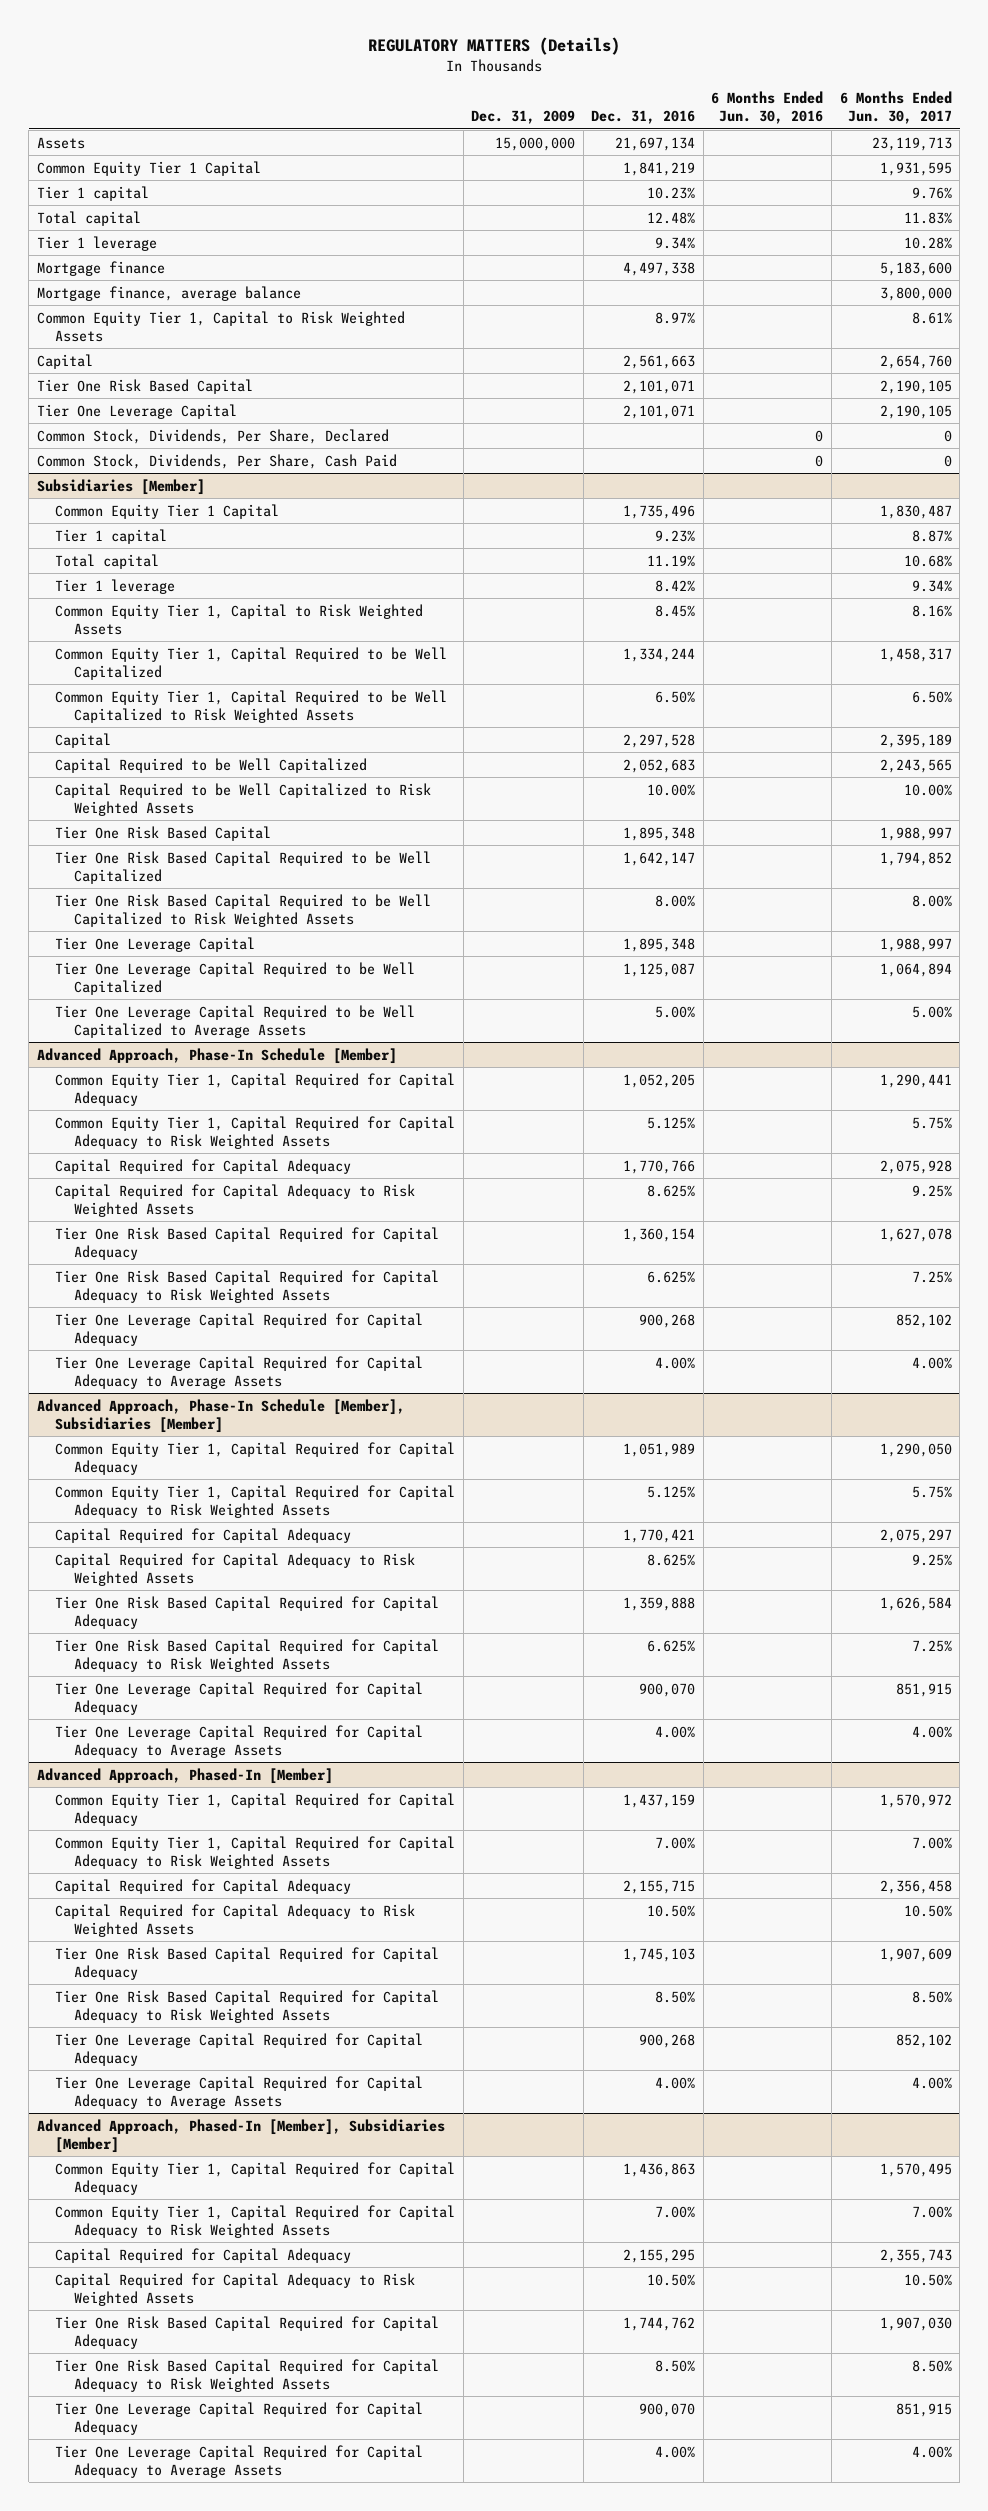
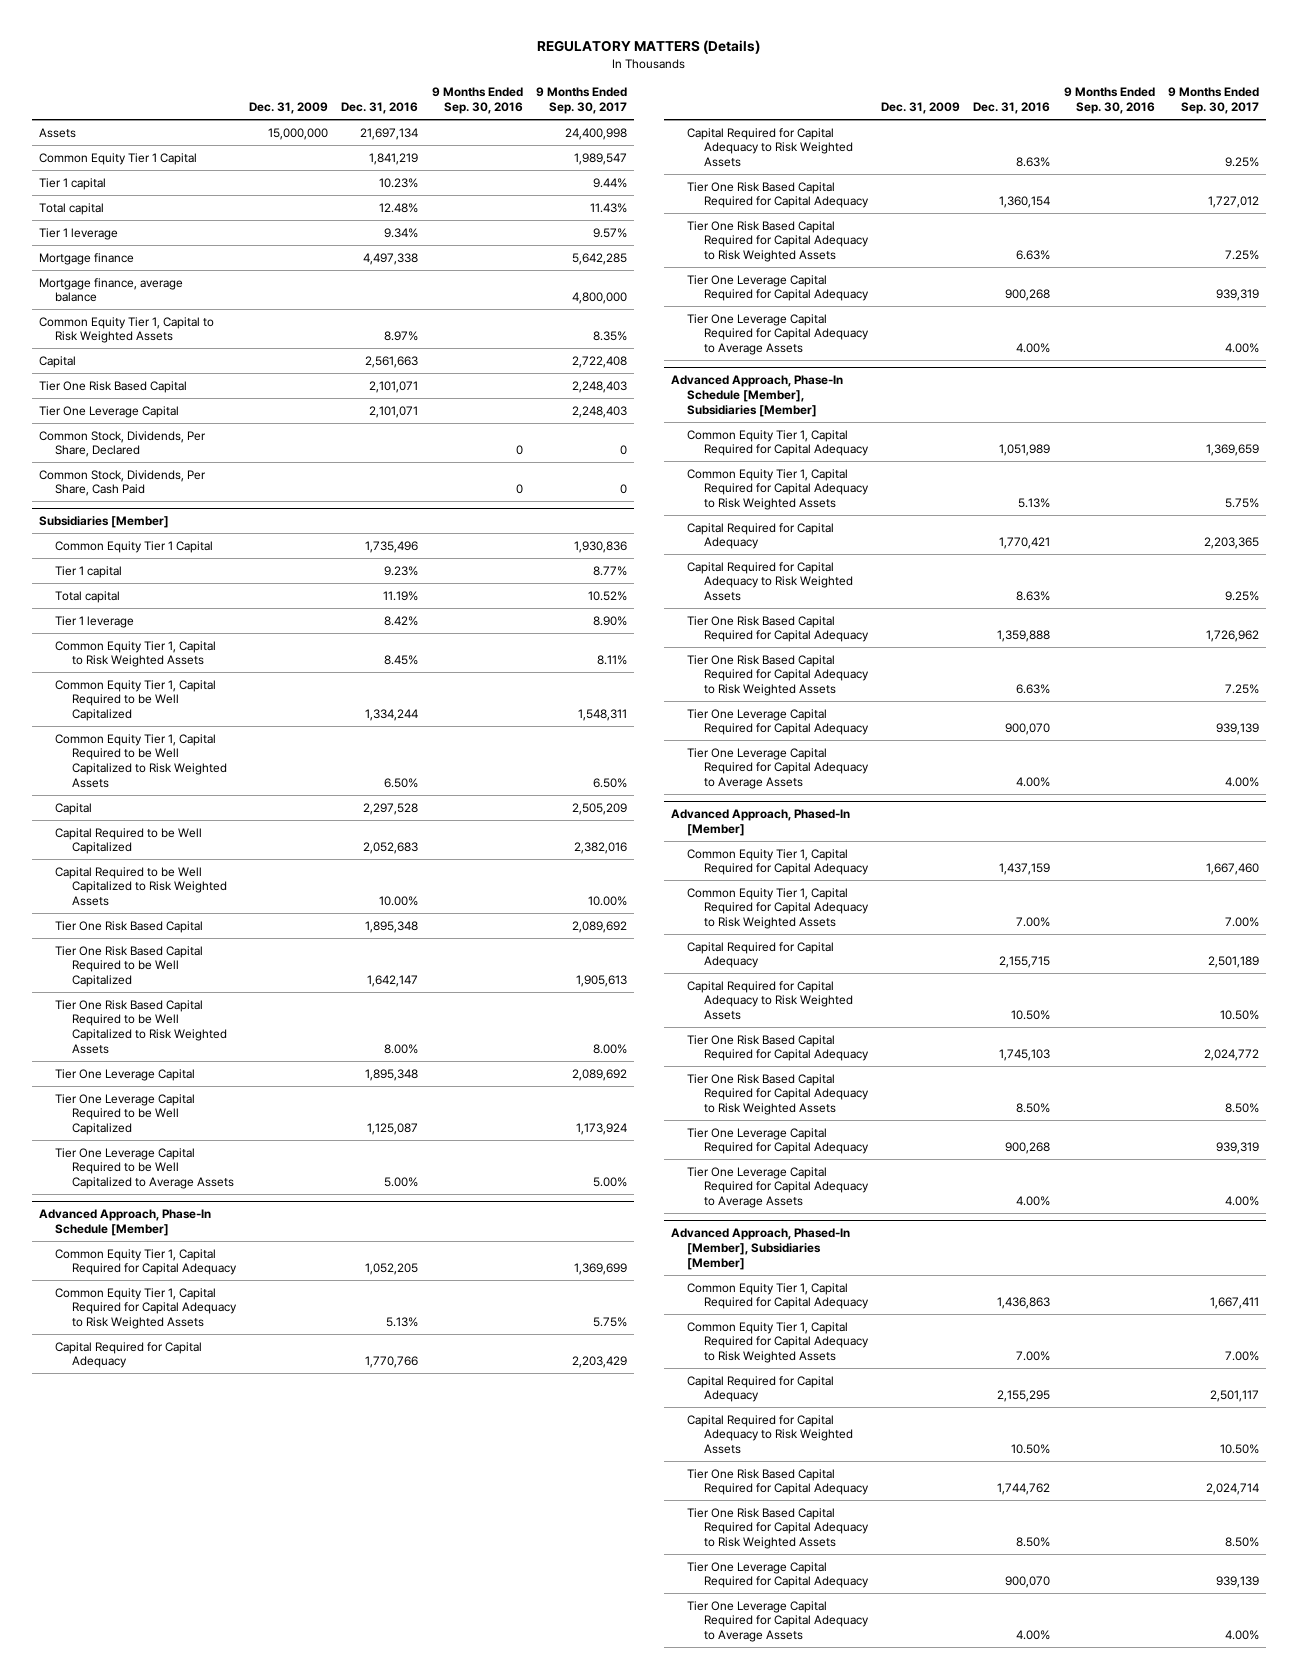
[711,91,824,125] 6 Months Ended Jun. 30, 2016 -> none
[839,91,952,125] 6 Months Ended Jun. 30, 2017 -> none
none -> [431,87,523,115] 9 Months Ended Sep. 30, 2016
none -> [535,87,627,115] 9 Months Ended Sep. 30, 2017
[647,1116,696,1129] 5.125% -> [386,1317,419,1328] 5.13%
[647,1184,696,1197] 8.625% -> [1016,157,1051,168] 8.63%
[647,1270,696,1283] 6.625% -> [1016,250,1051,261] 6.63%
[647,1485,696,1498] 5.125% -> [1018,498,1051,509] 5.13%
[647,1553,696,1566] 8.625% -> [1016,591,1051,602] 8.63%
[647,1639,696,1652] 6.625% -> [1016,684,1051,695] 6.63%

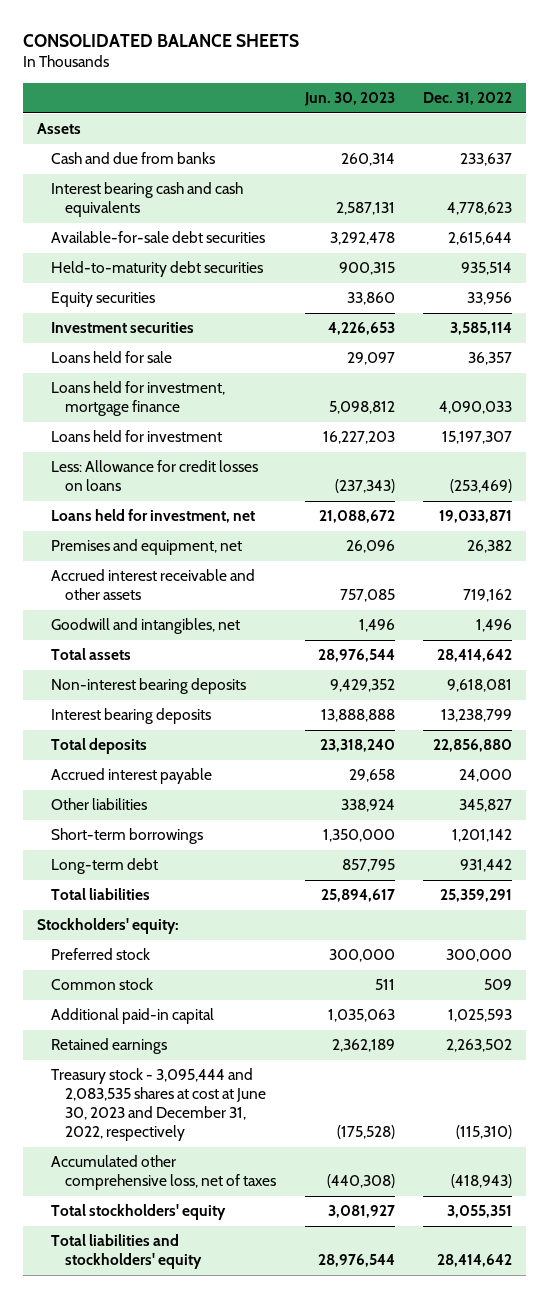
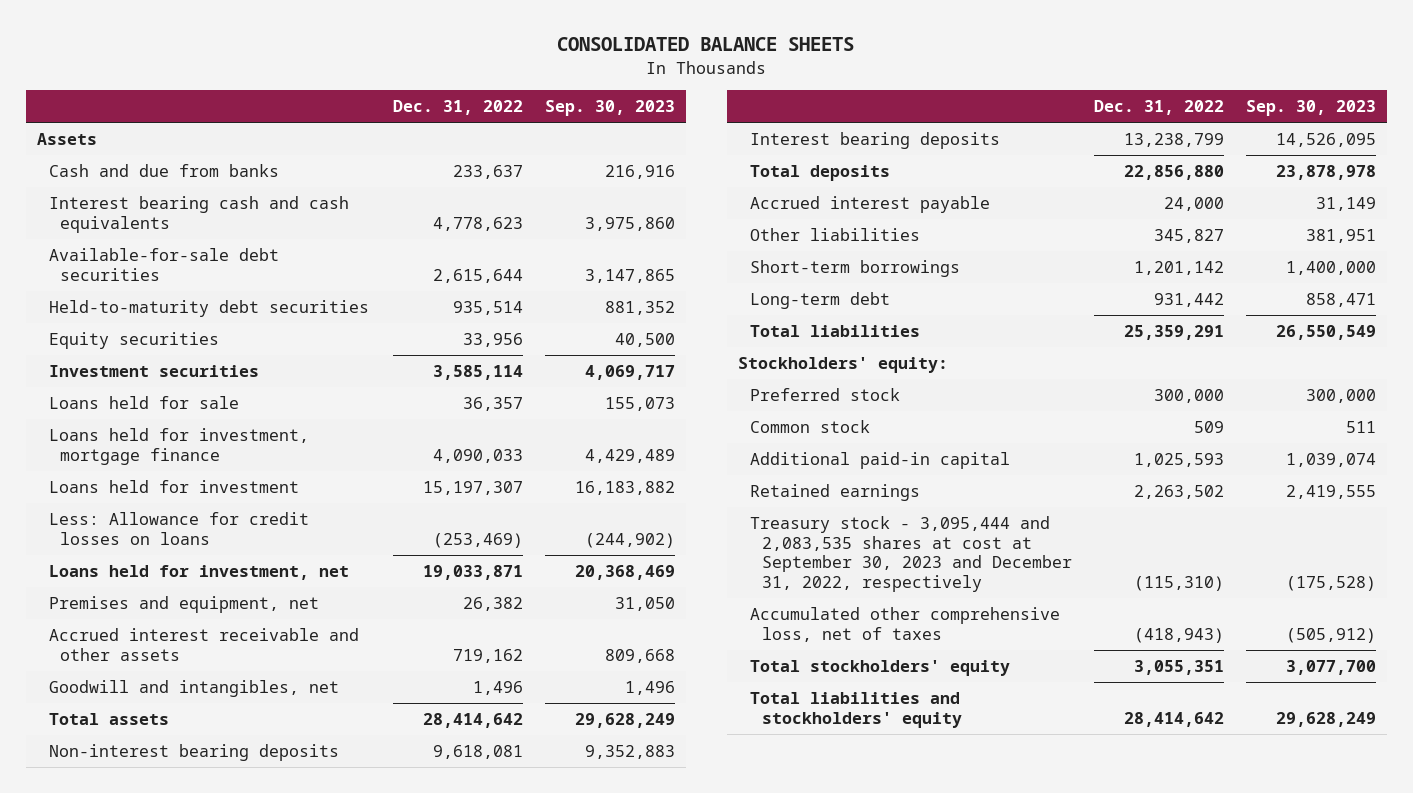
[303,92,395,107] Jun. 30, 2023 -> none
none -> [544,100,675,117] Sep. 30, 2023
[51,1068,267,1142] Treasury stock - 3,095,444 and 2,083,535 shares at cost at June 30, 2023 and December 31, 2022, respectively -> [749,516,1072,592] Treasury stock - 3,095,444 and 2,083,535 shares at cost at September 30, 2023 and December 31, 2022, respectively

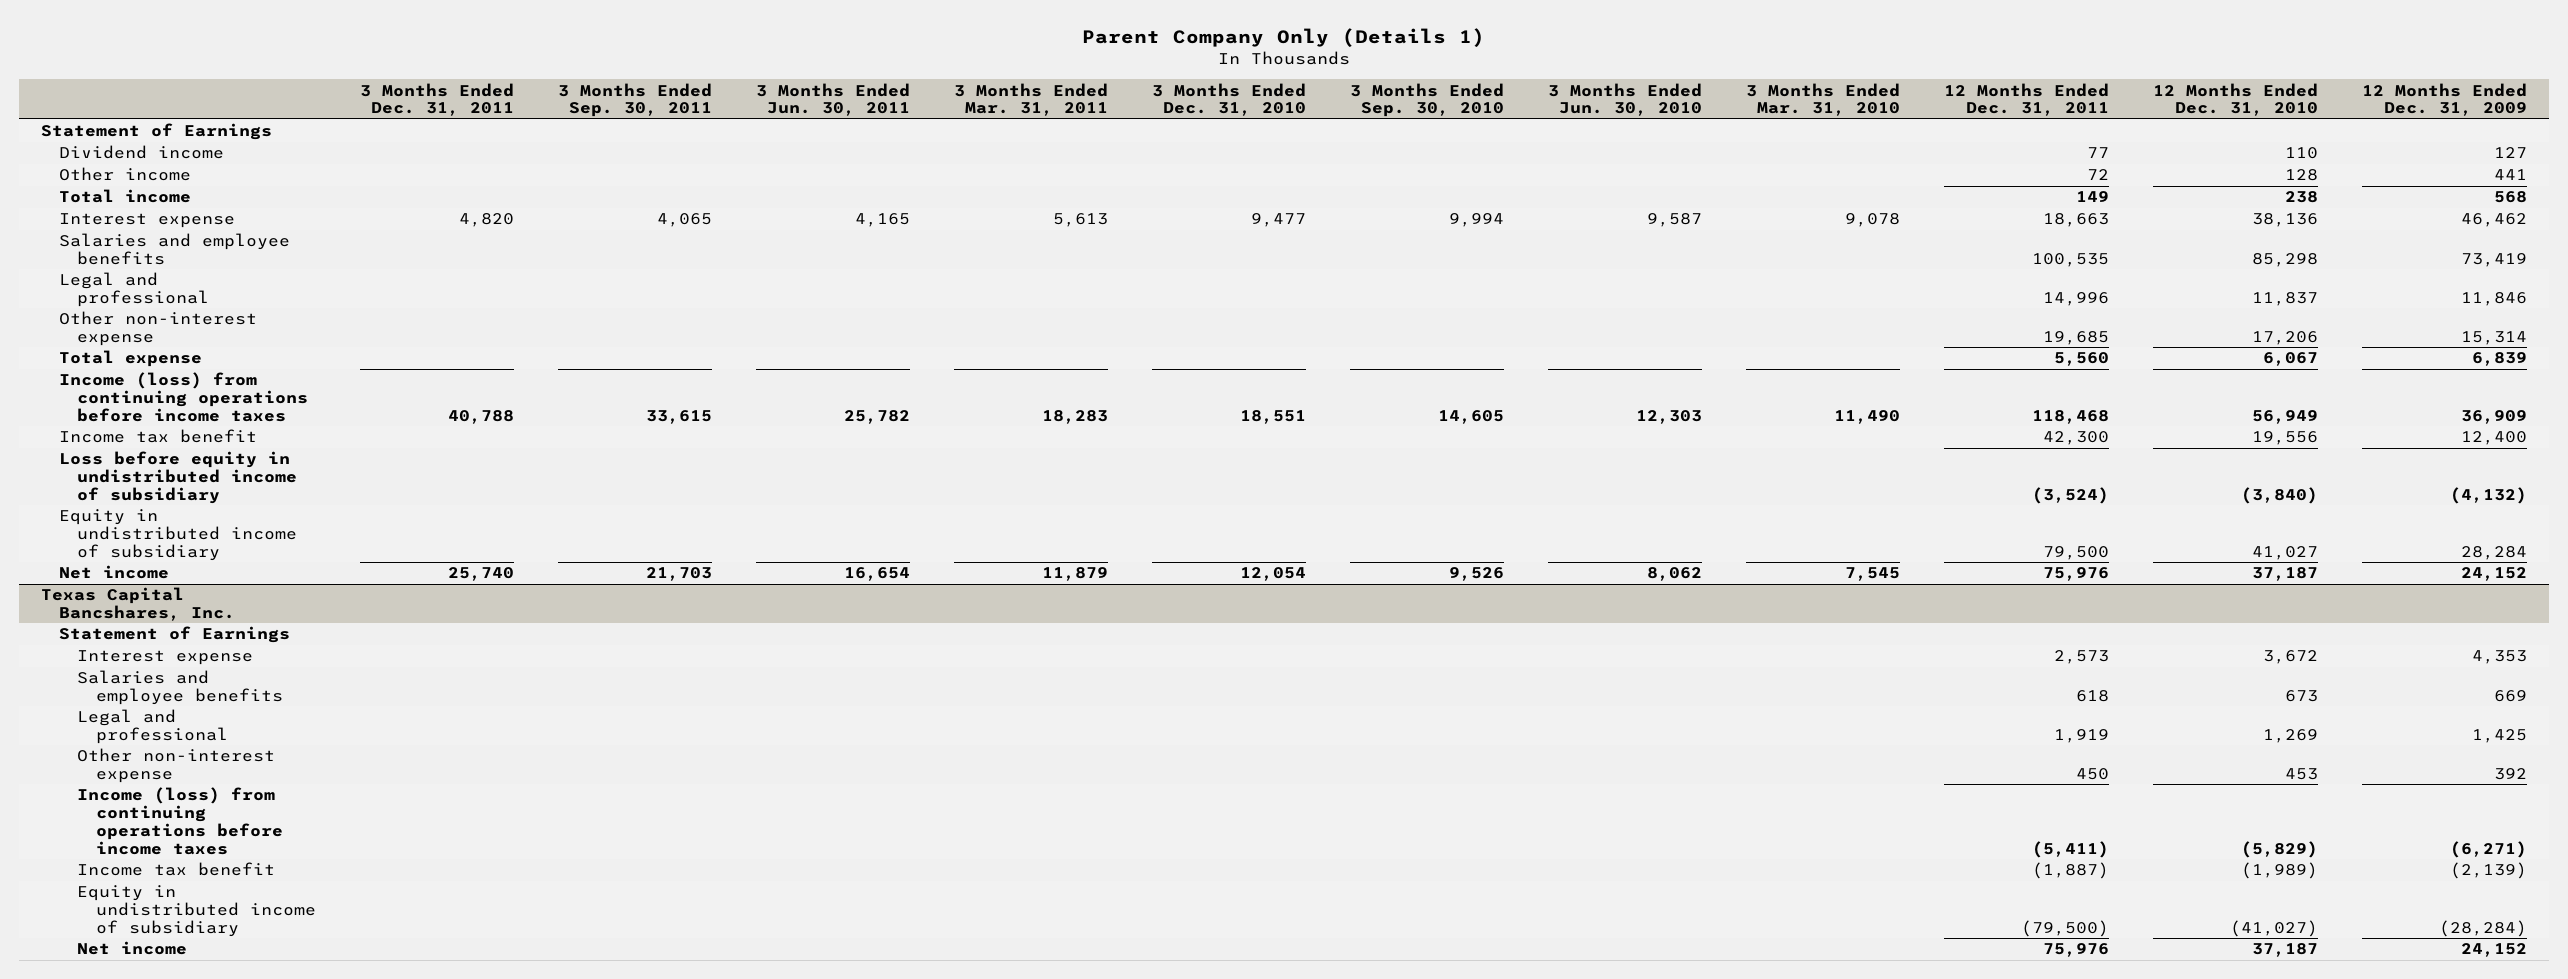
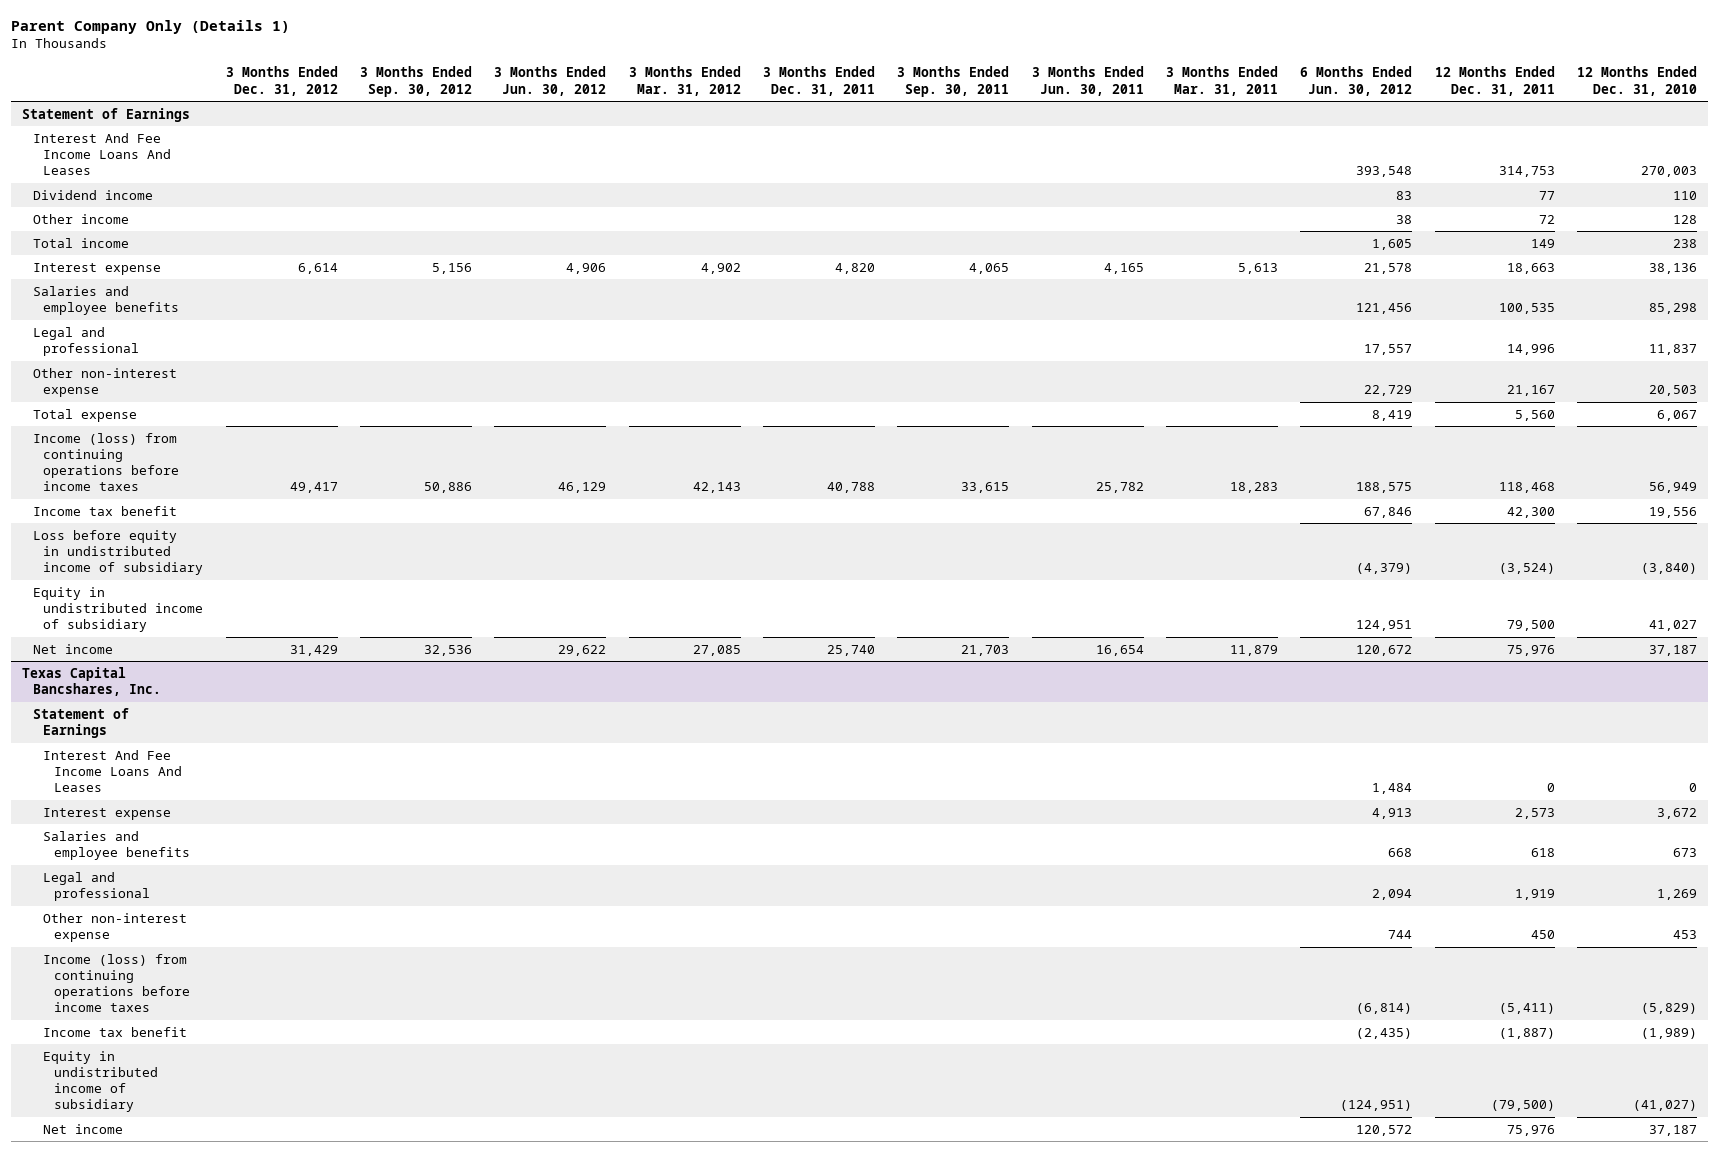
[1151,82,1306,117] 3 Months Ended Dec. 31, 2010 -> none
[1349,82,1504,118] 3 Months Ended Sep. 30, 2010 -> none
[1547,82,1702,117] 3 Months Ended Jun. 30, 2010 -> none
[1745,82,1900,117] 3 Months Ended Mar. 31, 2010 -> none
[2362,82,2528,117] 12 Months Ended Dec. 31, 2009 -> none
none -> [225,66,338,96] 3 Months Ended Dec. 31, 2012
none -> [360,66,473,97] 3 Months Ended Sep. 30, 2012
none -> [494,66,607,96] 3 Months Ended Jun. 30, 2012
none -> [628,66,741,96] 3 Months Ended Mar. 31, 2012
none -> [1300,66,1413,96] 6 Months Ended Jun. 30, 2012
none -> [32,132,172,176] Interest And Fee Income Loans And Leases
[2042,331,2109,346] 19,685 -> [1506,384,1555,396] 21,167
[2251,331,2318,346] 17,206 -> [1648,384,1697,396] 20,503
none -> [43,749,183,793] Interest And Fee Income Loans And Leases

